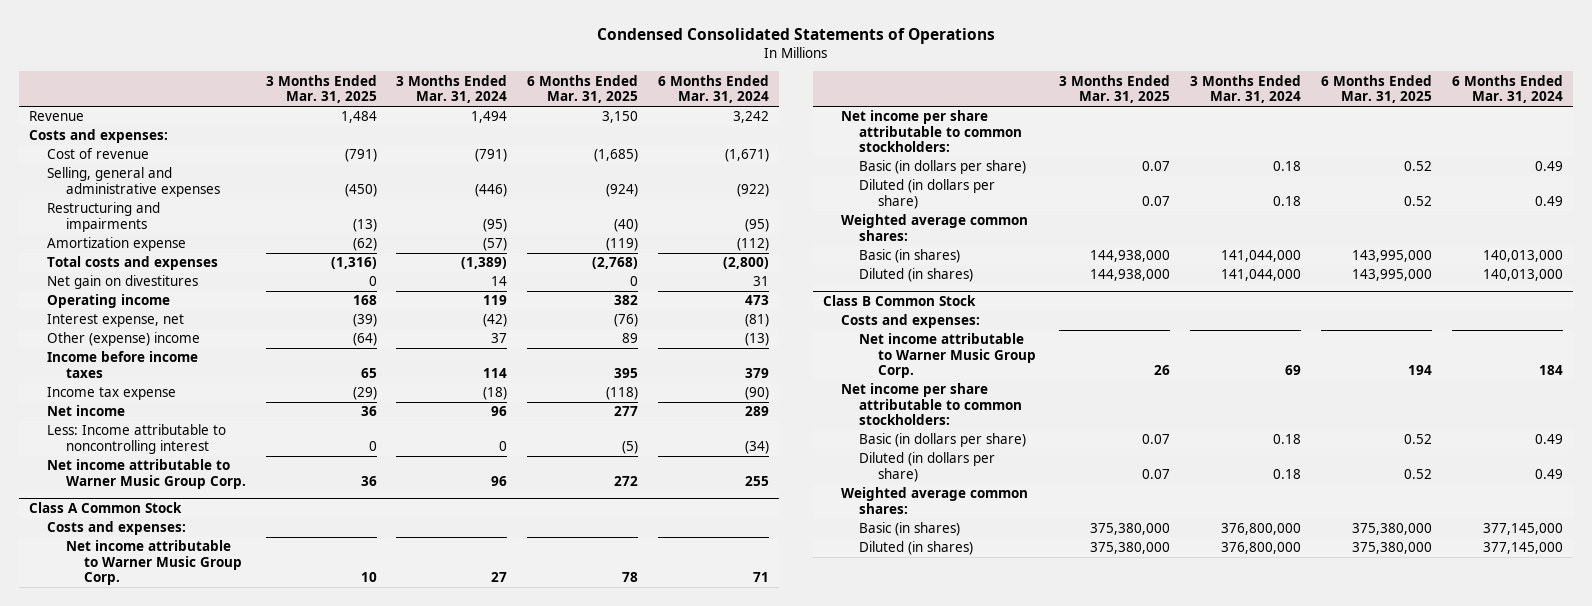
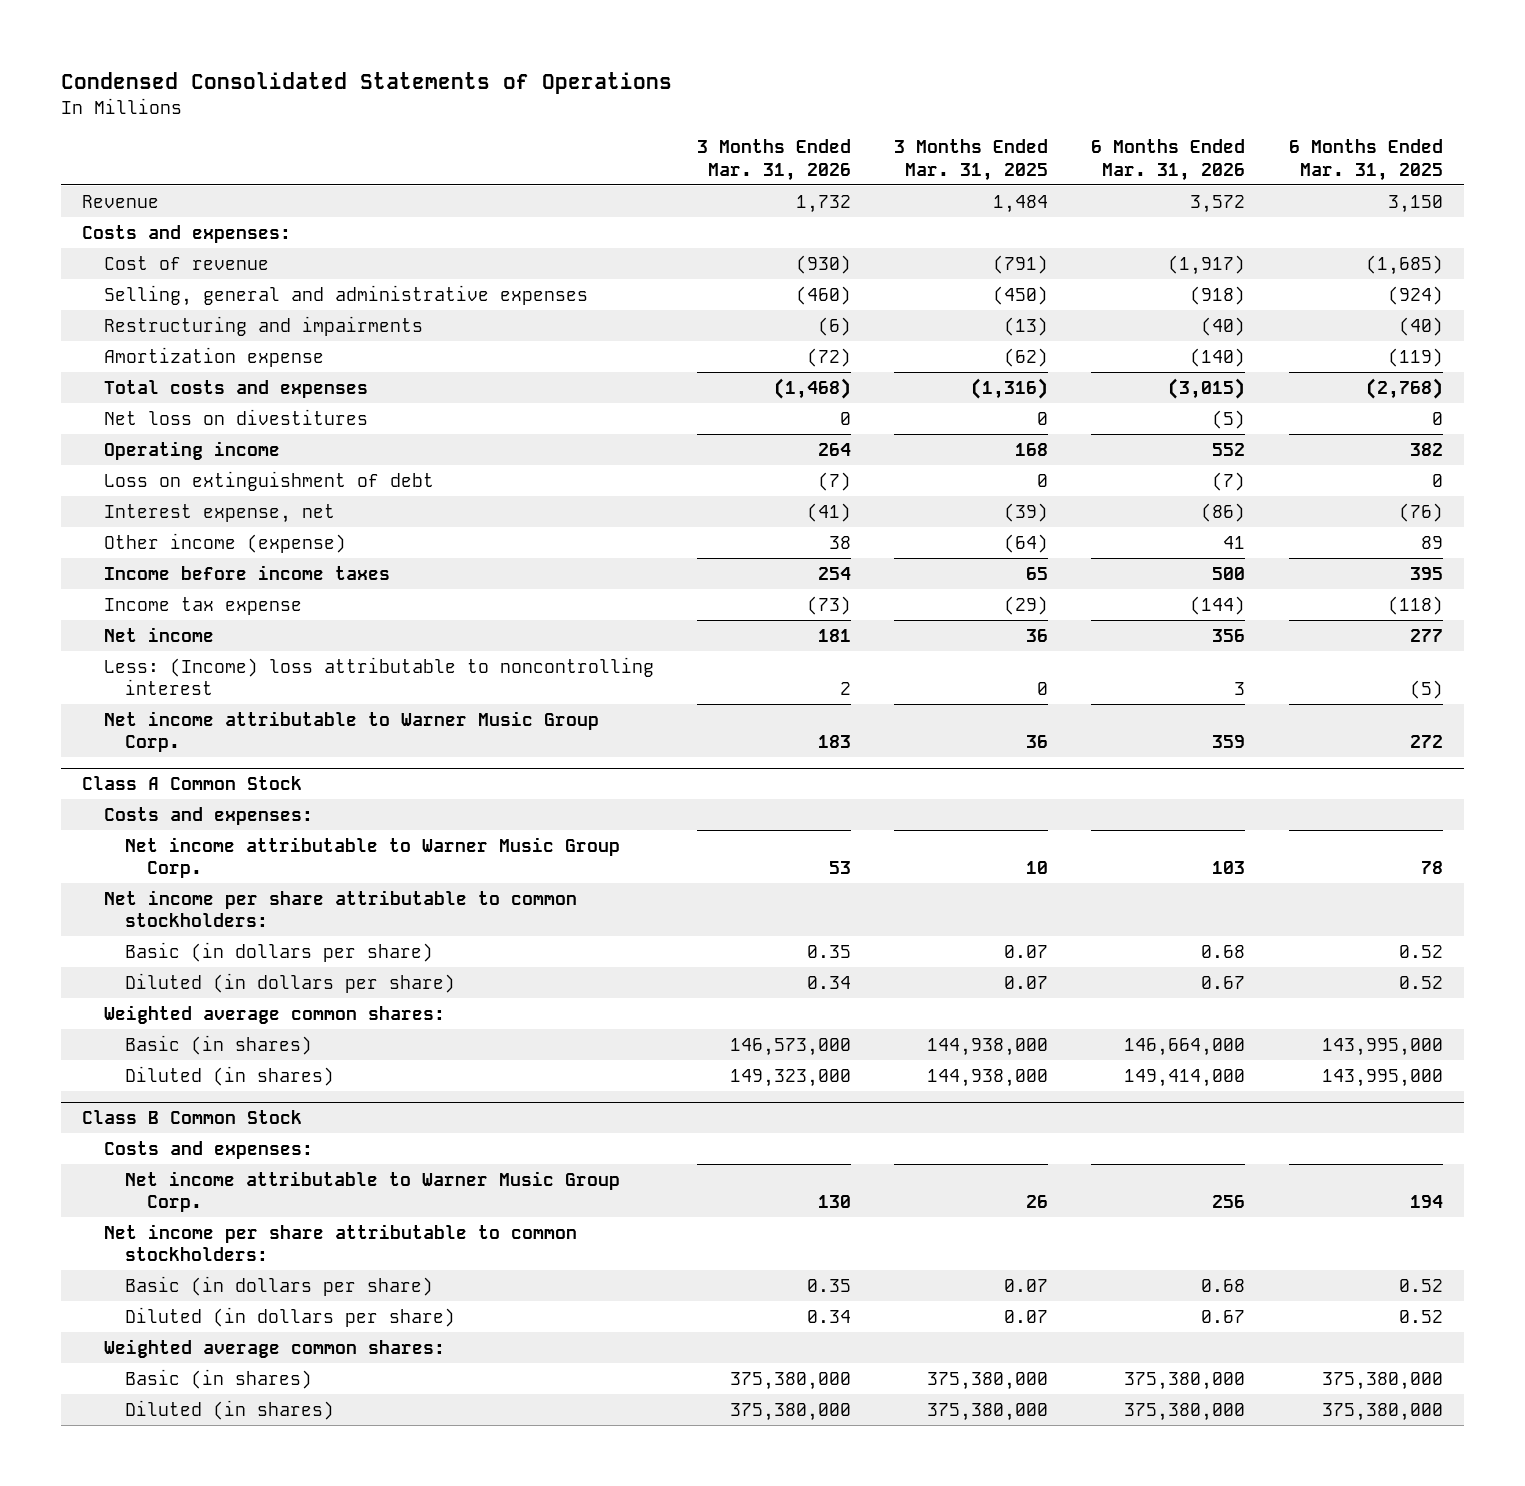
[396,74,508,104] 3 Months Ended Mar. 31, 2024 -> none
[658,74,770,104] 6 Months Ended Mar. 31, 2024 -> none
none -> [696,139,851,182] 3 Months Ended Mar. 31, 2026
none -> [1091,139,1246,182] 6 Months Ended Mar. 31, 2026
[47,275,199,290] Net gain on divestitures -> [103,408,368,425] Net loss on divestitures
none -> [103,470,434,491] Loss on extinguishment of debt
[47,332,201,347] Other (expense) income -> [103,532,346,553] Other income (expense)
[47,424,227,454] Less: Income attributable to noncontrolling interest -> [103,656,654,696] Less: (Income) loss attributable to noncontrolling interest

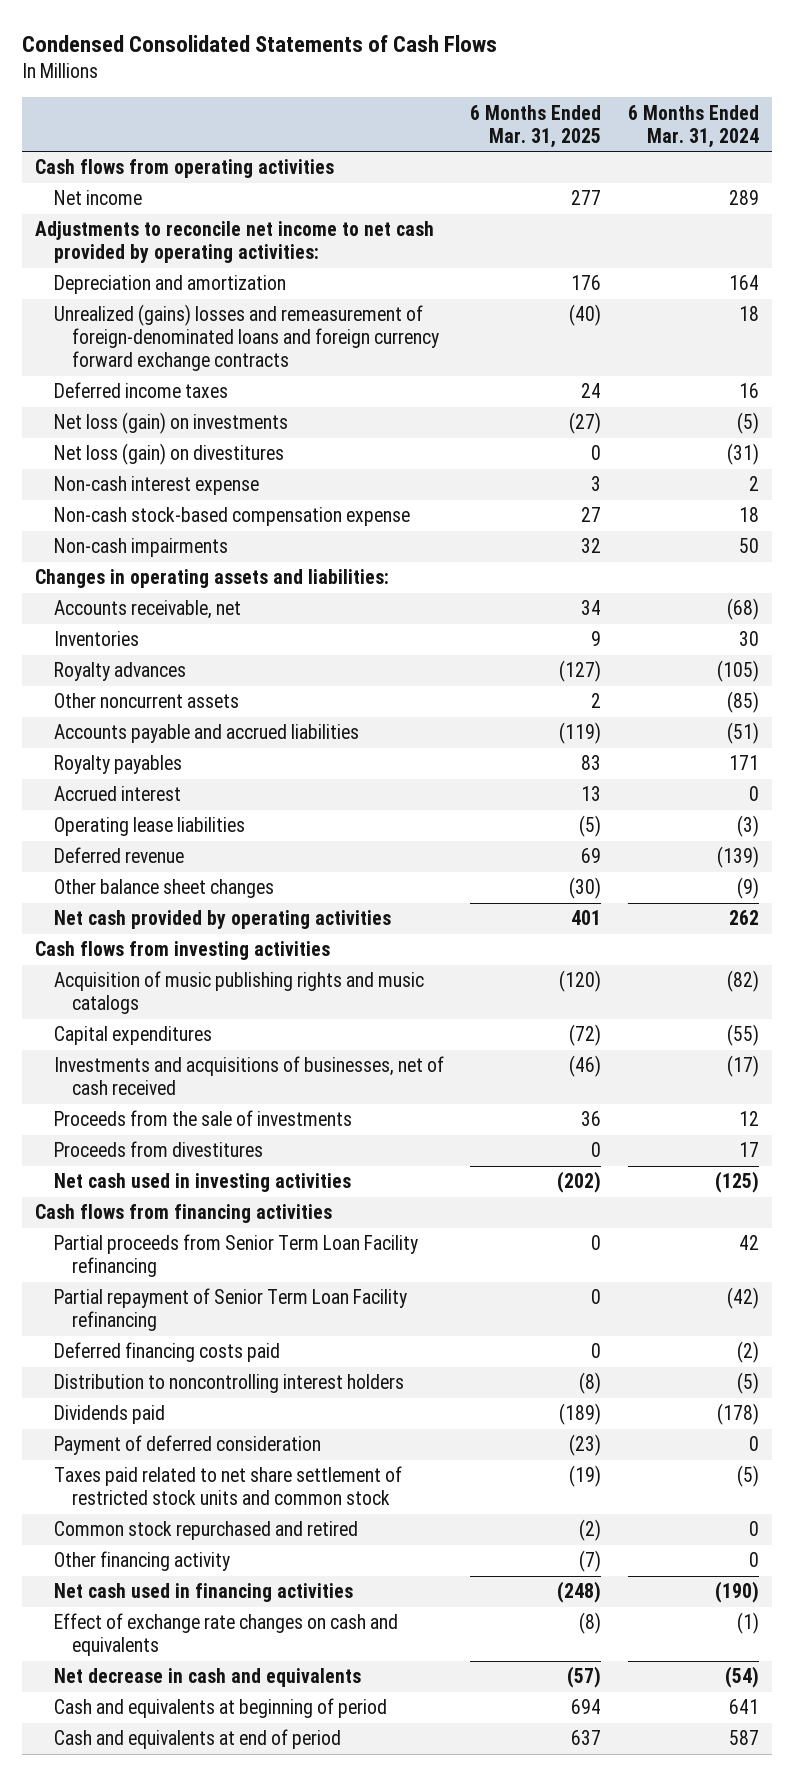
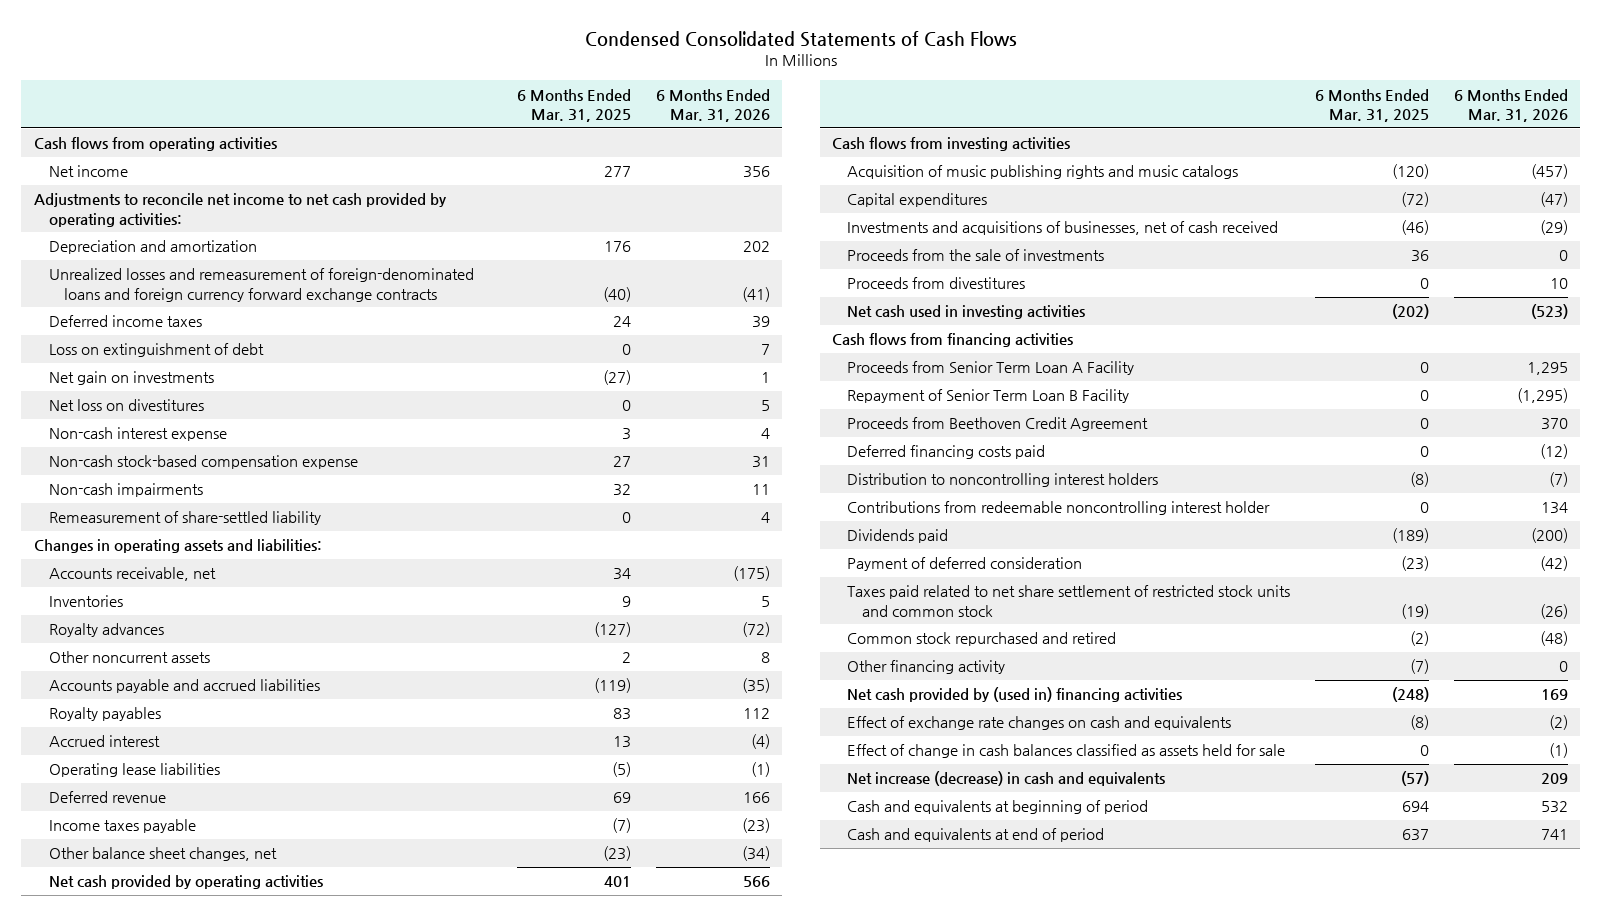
[627,104,759,148] 6 Months Ended Mar. 31, 2024 -> none
none -> [655,88,770,122] 6 Months Ended Mar. 31, 2026
[53,304,440,372] Unrealized (gains) losses and remeasurement of foreign-denominated loans and foreign currency forward exchange contracts -> [48,268,474,302] Unrealized losses and remeasurement of foreign-denominated loans and foreign currency forward exchange contracts
none -> [48,343,264,358] Loss on extinguishment of debt
[53,412,288,435] Net loss (gain) on investments -> [48,371,214,386] Net gain on investments
[53,443,284,466] Net loss (gain) on divestitures -> [48,399,204,412] Net loss on divestitures
none -> [48,511,321,526] Remeasurement of share-settled liability
none -> [48,819,196,834] Income taxes payable
[53,879,274,899] Other balance sheet changes -> [48,847,277,862] Other balance sheet changes, net
[569,877,602,900] (30) -> [602,846,631,862] (23)
[53,1234,418,1278] Partial proceeds from Senior Term Loan Facility refinancing -> [847,361,1135,376] Proceeds from Senior Term Loan A Facility
[53,1288,407,1332] Partial repayment of Senior Term Loan Facility refinancing -> [847,389,1130,404] Repayment of Senior Term Loan B Facility
none -> [847,417,1149,432] Proceeds from Beethoven Credit Agreement
none -> [847,501,1271,516] Contributions from redeemable noncontrolling interest holder
[53,1583,353,1603] Net cash used in financing activities -> [847,687,1183,703] Net cash provided by (used in) financing activities
none -> [847,744,1286,759] Effect of change in cash balances classified as assets held for sale
[53,1668,361,1688] Net decrease in cash and equivalents -> [847,771,1166,787] Net increase (decrease) in cash and equivalents

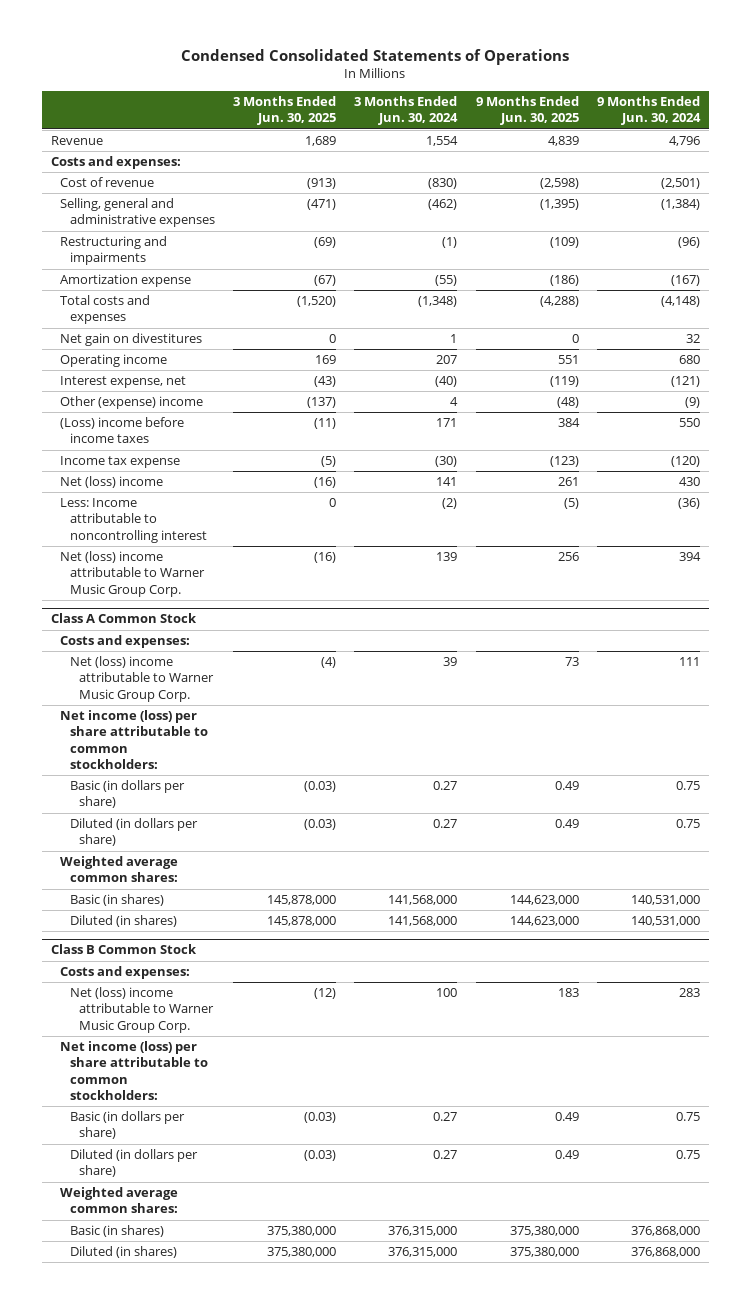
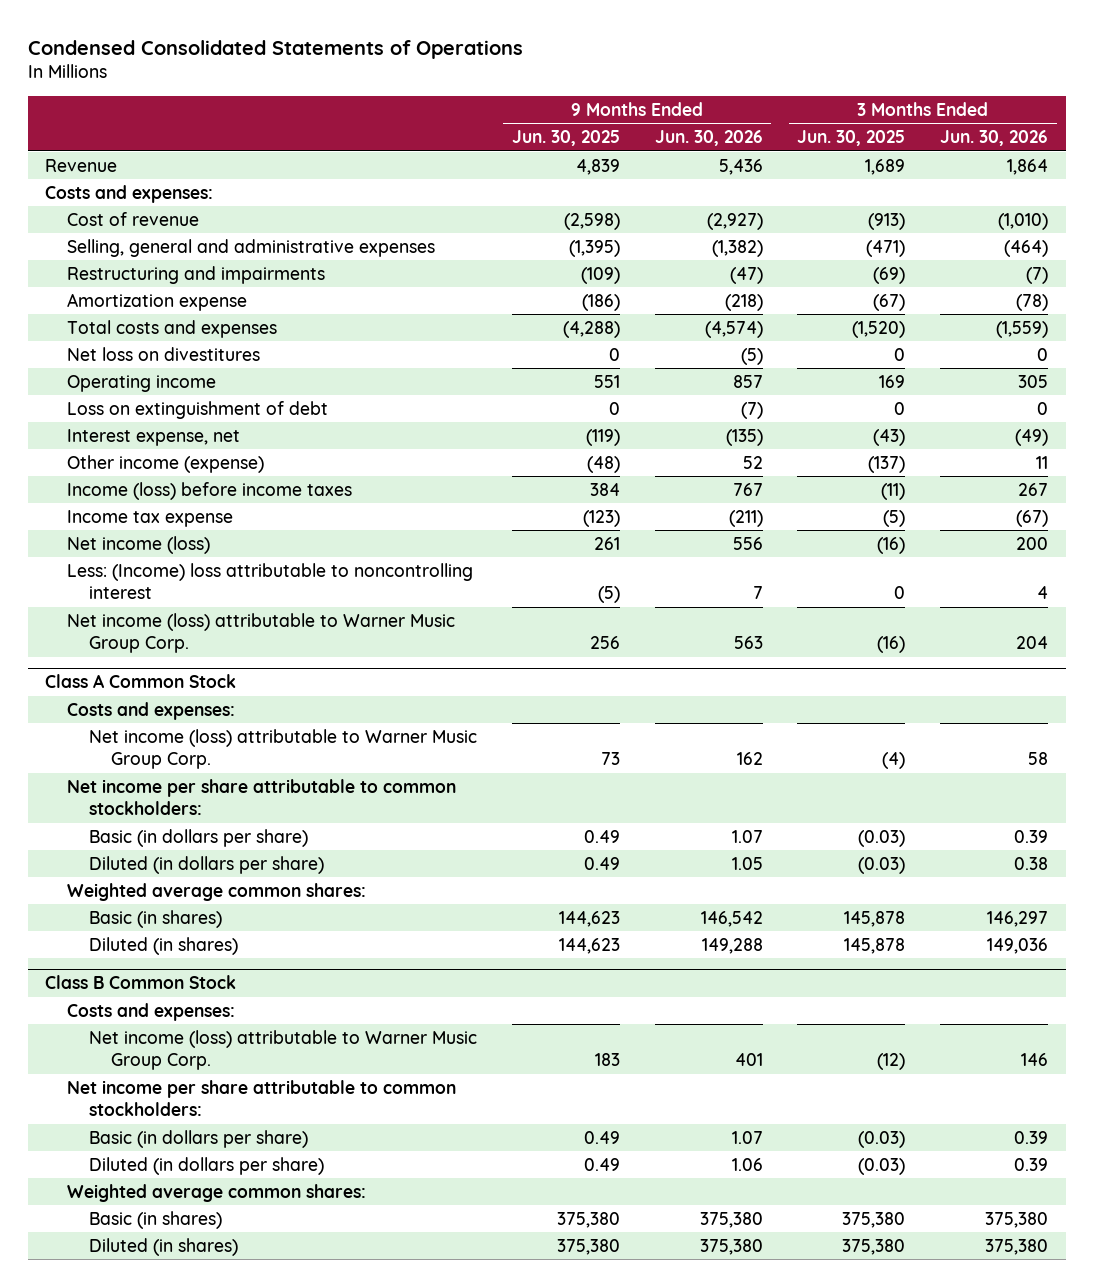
[354,96,459,126] 3 Months Ended Jun. 30, 2024 -> none
[596,96,701,126] 9 Months Ended Jun. 30, 2024 -> none
none -> [654,130,763,147] Jun. 30, 2026
none -> [940,130,1049,147] Jun. 30, 2026
[60,333,203,347] Net gain on divestitures -> [67,346,261,361] Net loss on divestitures
none -> [67,400,329,419] Loss on extinguishment of debt
[60,396,204,410] Other (expense) income -> [67,454,265,473] Other income (expense)
[60,417,185,444] (Loss) income before income taxes -> [67,481,353,500] Income (loss) before income taxes
[60,476,164,489] Net (loss) income -> [67,535,211,554] Net income (loss)
[60,498,207,543] Less: Income attributable to noncontrolling interest -> [67,562,474,600] Less: (Income) loss attributable to noncontrolling interest
[60,551,205,597] Net (loss) income attributable to Warner Music Group Corp. -> [67,612,456,654] Net income (loss) attributable to Warner Music Group Corp.
[69,656,215,702] Net (loss) income attributable to Warner Music Group Corp. -> [88,728,477,770] Net income (loss) attributable to Warner Music Group Corp.
[60,710,208,770] Net income (loss) per share attributable to common stockholders: -> [67,778,457,816] Net income per share attributable to common stockholders:
[267,895,337,906] 145,878,000 -> [844,910,906,927] 145,878
[509,895,579,906] 144,623,000 -> [558,910,620,927] 144,623
[267,916,337,927] 145,878,000 -> [844,937,906,954] 145,878
[509,916,579,927] 144,623,000 -> [558,937,620,954] 144,623
[69,987,215,1033] Net (loss) income attributable to Warner Music Group Corp. -> [88,1029,477,1071] Net income (loss) attributable to Warner Music Group Corp.
[60,1041,208,1101] Net income (loss) per share attributable to common stockholders: -> [67,1079,457,1117] Net income per share attributable to common stockholders:
[267,1226,337,1237] 375,380,000 -> [842,1211,906,1228] 375,380
[509,1226,579,1237] 375,380,000 -> [556,1211,620,1228] 375,380
[267,1247,337,1258] 375,380,000 -> [842,1238,906,1255] 375,380
[509,1247,579,1258] 375,380,000 -> [556,1238,620,1255] 375,380

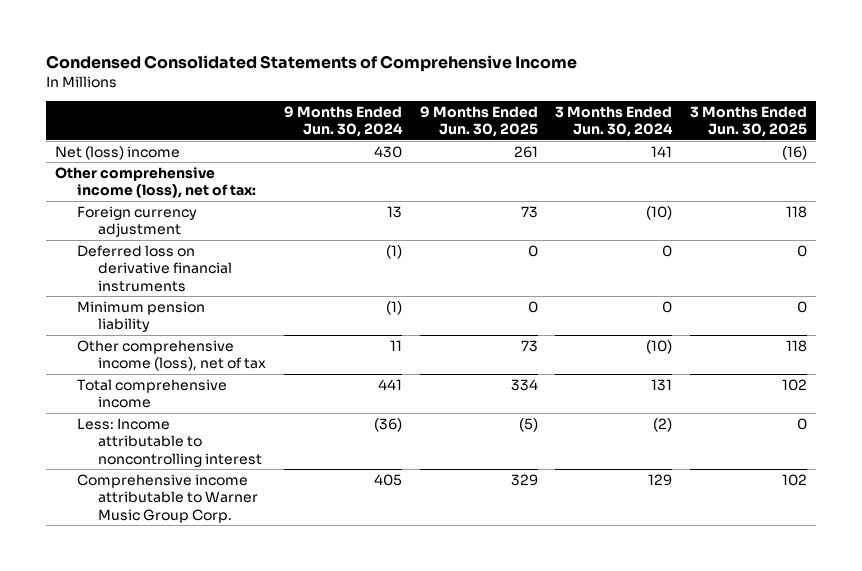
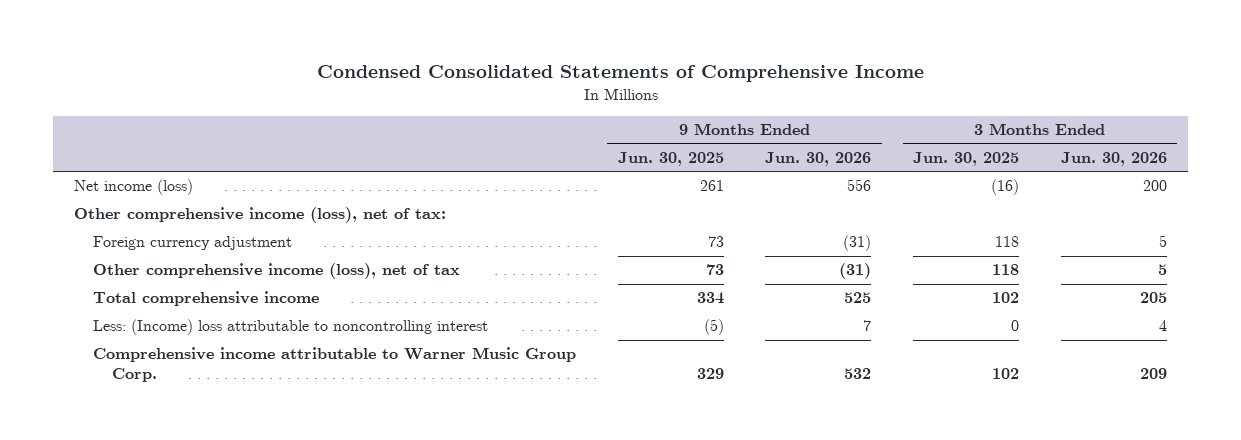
[284,105,404,138] 9 Months Ended Jun. 30, 2024 -> none
[555,105,674,138] 3 Months Ended Jun. 30, 2024 -> none
none -> [765,151,872,166] Jun. 30, 2026
none -> [1060,151,1167,166] Jun. 30, 2026
[54,145,180,160] Net (loss) income -> [74,179,194,196] Net income (loss)
[76,244,233,292] Deferred loss on derivative financial instruments -> none
[76,300,205,333] Minimum pension liability -> none
[76,417,263,467] Less: Income attributable to noncontrolling interest -> [92,319,488,336] Less: (Income) loss attributable to noncontrolling interest

